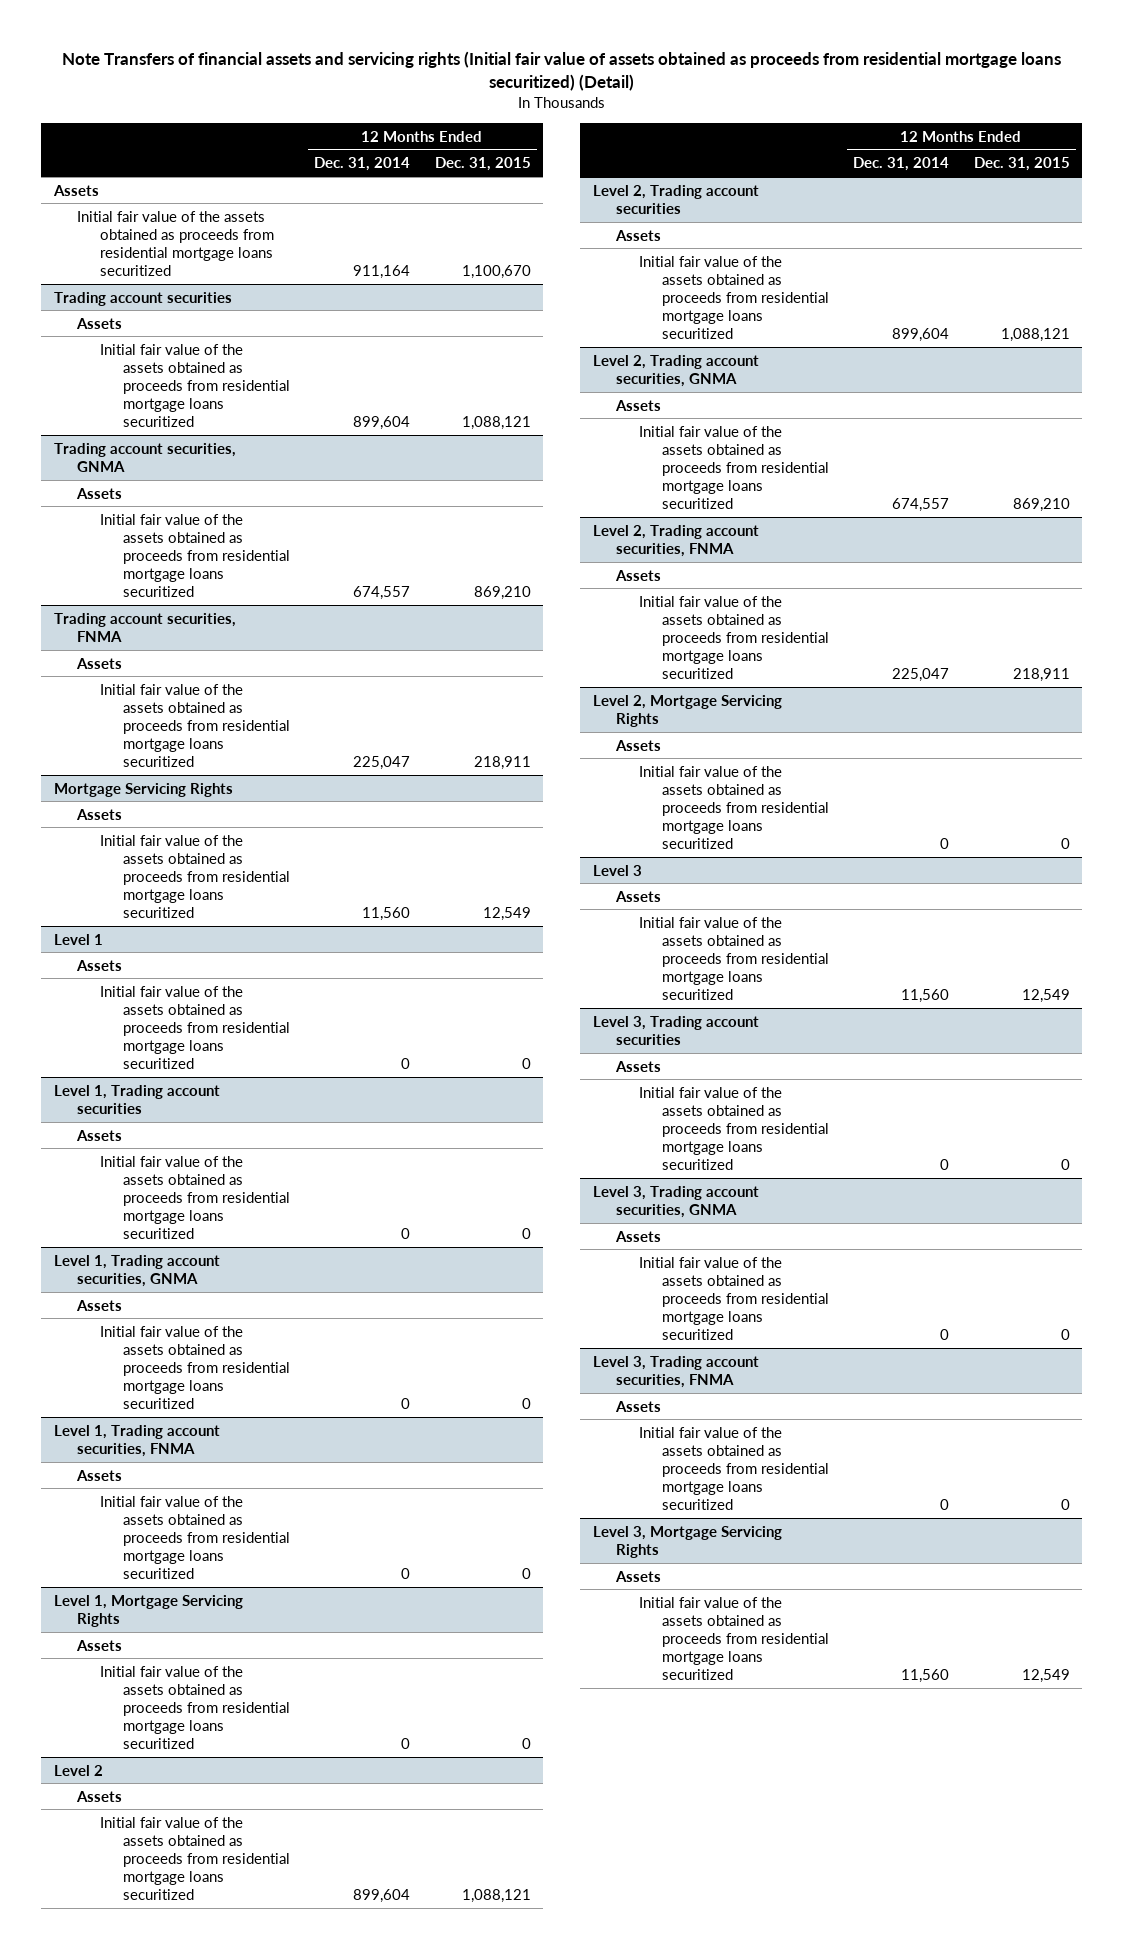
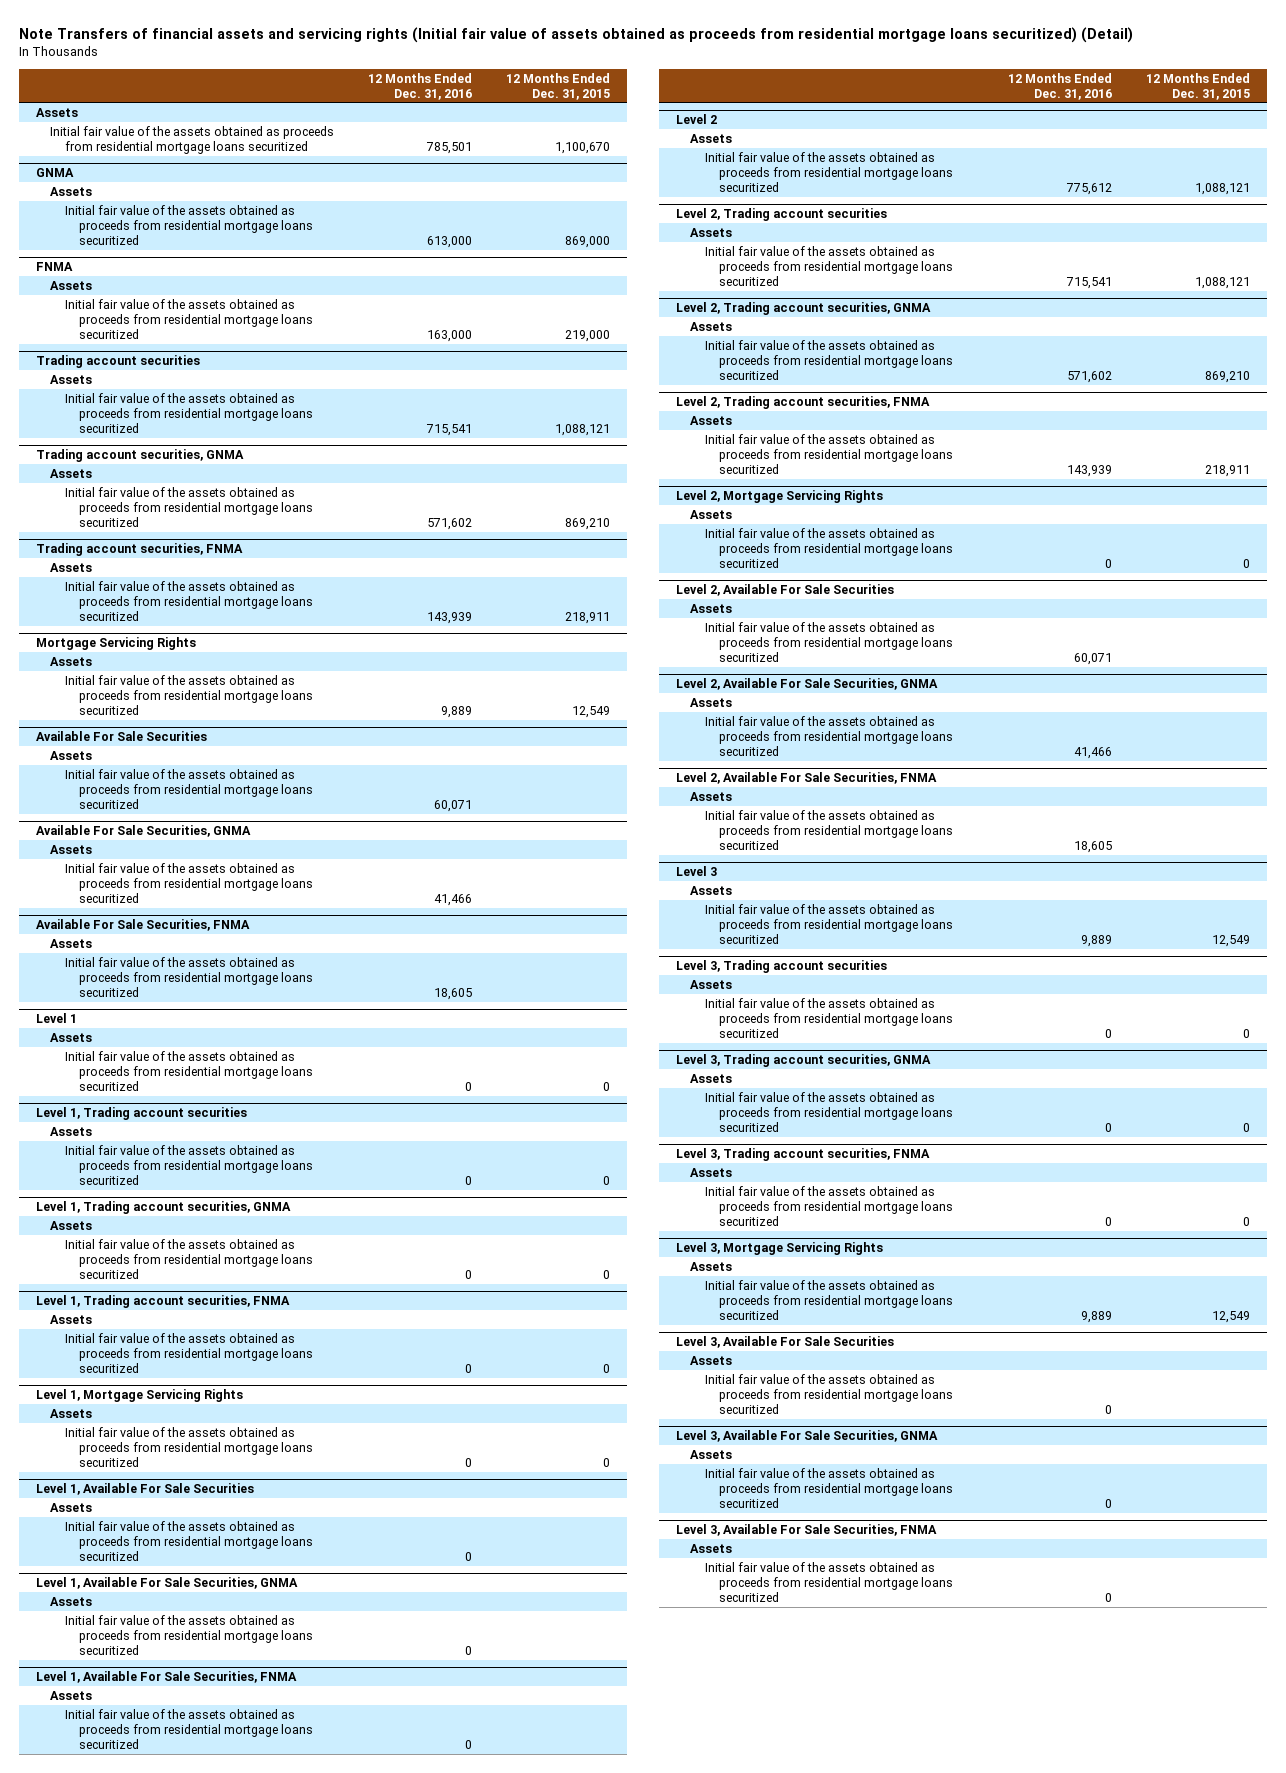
[314,157,411,172] Dec. 31, 2014 -> none
none -> [368,72,473,100] 12 Months Ended Dec. 31, 2016
none -> [36,168,75,178] GNMA
none -> [50,186,93,196] Assets
none -> [64,204,314,245] Initial fair value of the assets obtained as proceeds from residential mortgage loans securitized
none -> [36,262,74,272] FNMA
none -> [50,280,93,290] Assets
none -> [64,298,314,339] Initial fair value of the assets obtained as proceeds from residential mortgage loans securitized
none -> [36,731,208,742] Available For Sale Securities
none -> [50,750,93,760] Assets
none -> [64,768,314,809] Initial fair value of the assets obtained as proceeds from residential mortgage loans securitized
none -> [36,825,252,838] Available For Sale Securities, GNMA
none -> [50,844,93,854] Assets
none -> [64,862,314,903] Initial fair value of the assets obtained as proceeds from residential mortgage loans securitized
none -> [36,919,251,932] Available For Sale Securities, FNMA
none -> [50,938,93,948] Assets
none -> [64,956,314,997] Initial fair value of the assets obtained as proceeds from residential mortgage loans securitized
none -> [36,1483,255,1496] Level 1, Available For Sale Securities
none -> [50,1502,93,1512] Assets
none -> [64,1520,314,1561] Initial fair value of the assets obtained as proceeds from residential mortgage loans securitized
none -> [36,1577,299,1590] Level 1, Available For Sale Securities, GNMA
none -> [50,1596,93,1606] Assets
none -> [64,1614,314,1655] Initial fair value of the assets obtained as proceeds from residential mortgage loans securitized
none -> [36,1671,298,1684] Level 1, Available For Sale Securities, FNMA
none -> [50,1690,93,1700] Assets
none -> [64,1708,314,1749] Initial fair value of the assets obtained as proceeds from residential mortgage loans securitized
none -> [675,584,894,597] Level 2, Available For Sale Securities
none -> [690,603,733,613] Assets
none -> [704,621,954,662] Initial fair value of the assets obtained as proceeds from residential mortgage loans securitized
none -> [675,678,938,691] Level 2, Available For Sale Securities, GNMA
none -> [690,697,733,707] Assets
none -> [704,715,954,756] Initial fair value of the assets obtained as proceeds from residential mortgage loans securitized
none -> [675,772,937,785] Level 2, Available For Sale Securities, FNMA
none -> [690,791,733,801] Assets
none -> [704,809,954,850] Initial fair value of the assets obtained as proceeds from residential mortgage loans securitized
none -> [675,1336,894,1349] Level 3, Available For Sale Securities
none -> [690,1355,733,1365] Assets
none -> [704,1373,954,1414] Initial fair value of the assets obtained as proceeds from residential mortgage loans securitized
none -> [675,1430,938,1443] Level 3, Available For Sale Securities, GNMA
none -> [690,1449,733,1459] Assets
none -> [704,1467,954,1508] Initial fair value of the assets obtained as proceeds from residential mortgage loans securitized
none -> [675,1524,937,1537] Level 3, Available For Sale Securities, FNMA
none -> [690,1543,733,1553] Assets
none -> [704,1561,954,1602] Initial fair value of the assets obtained as proceeds from residential mortgage loans securitized

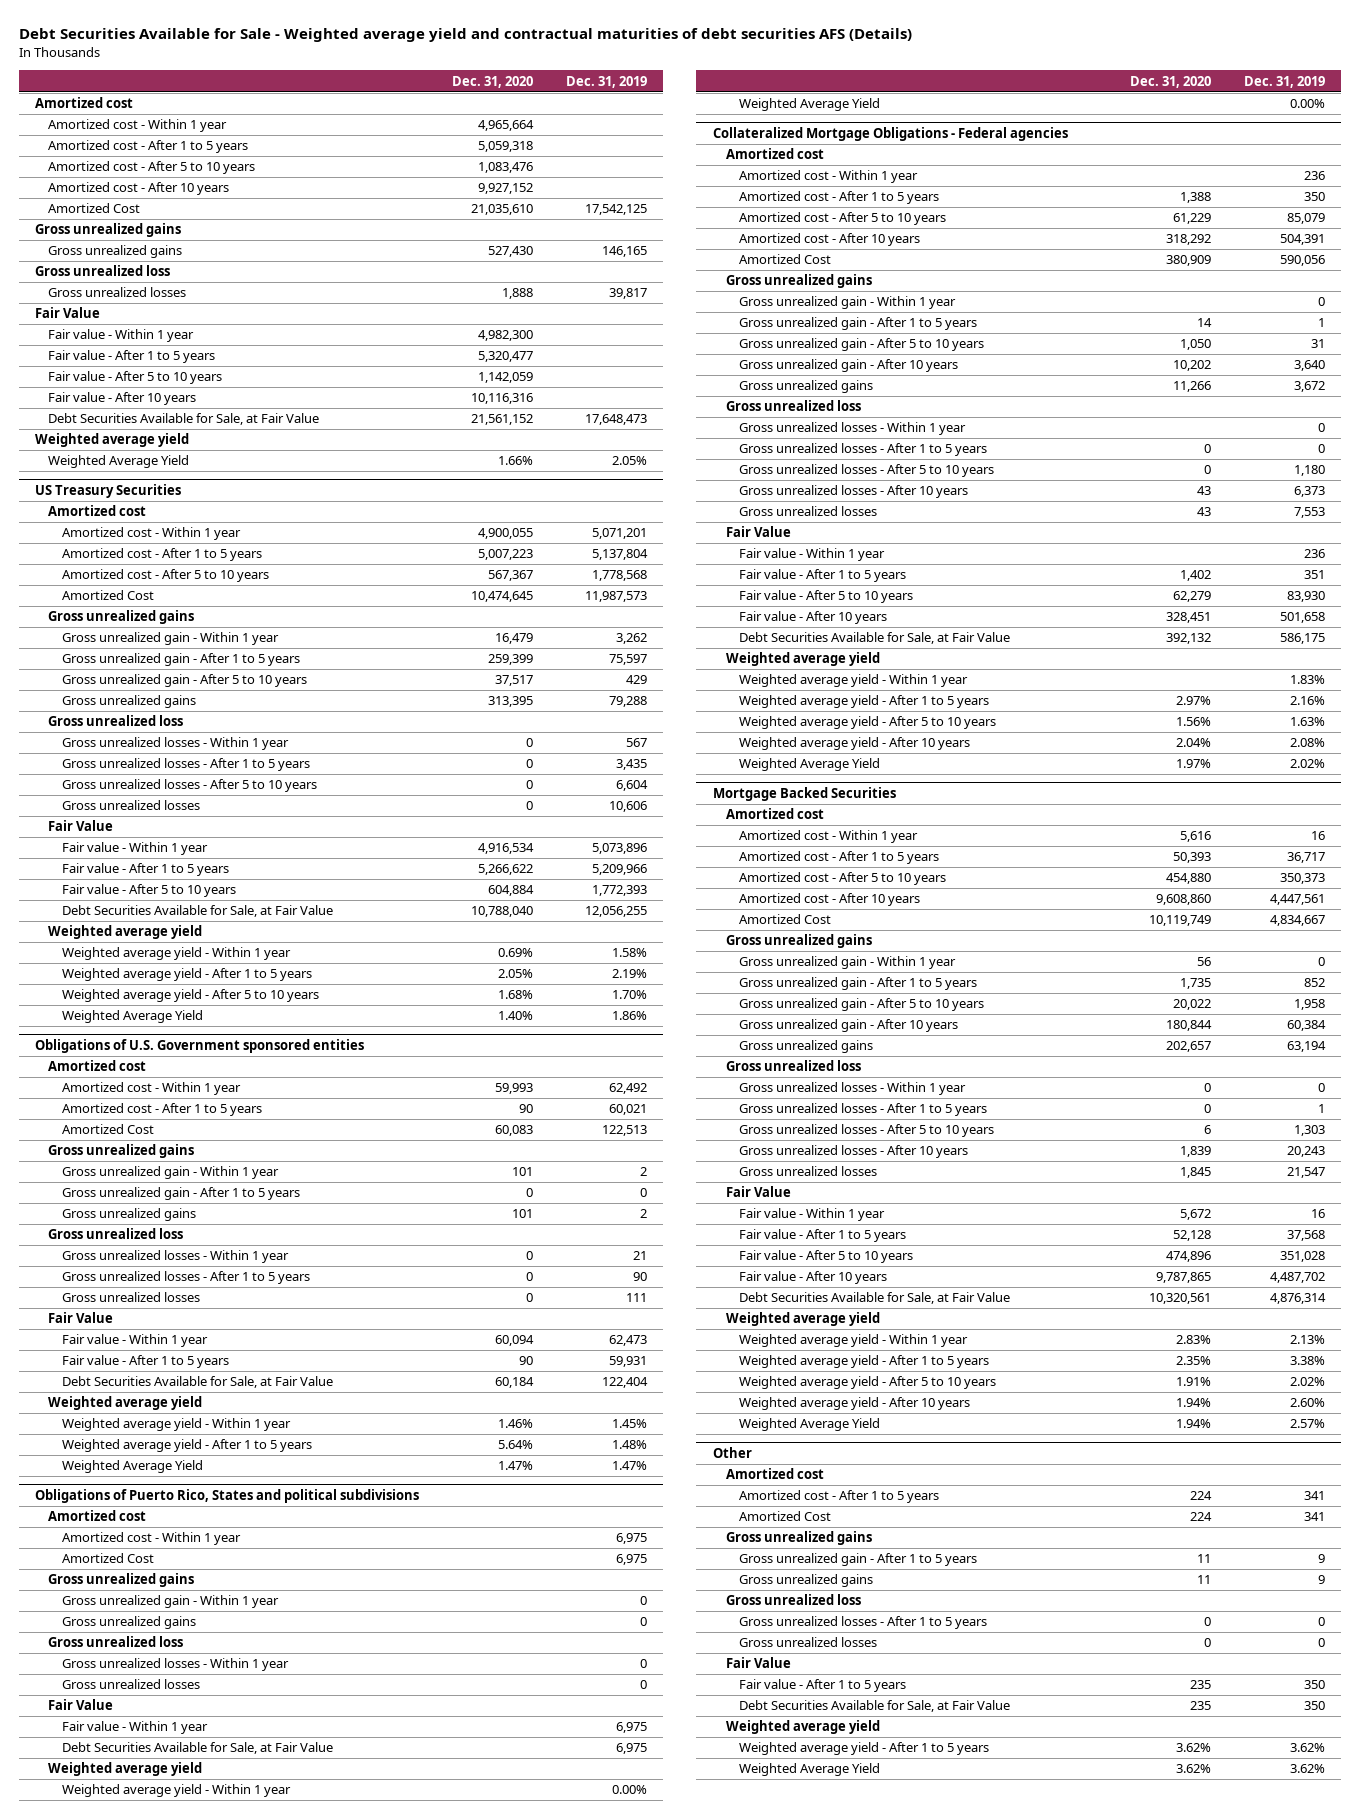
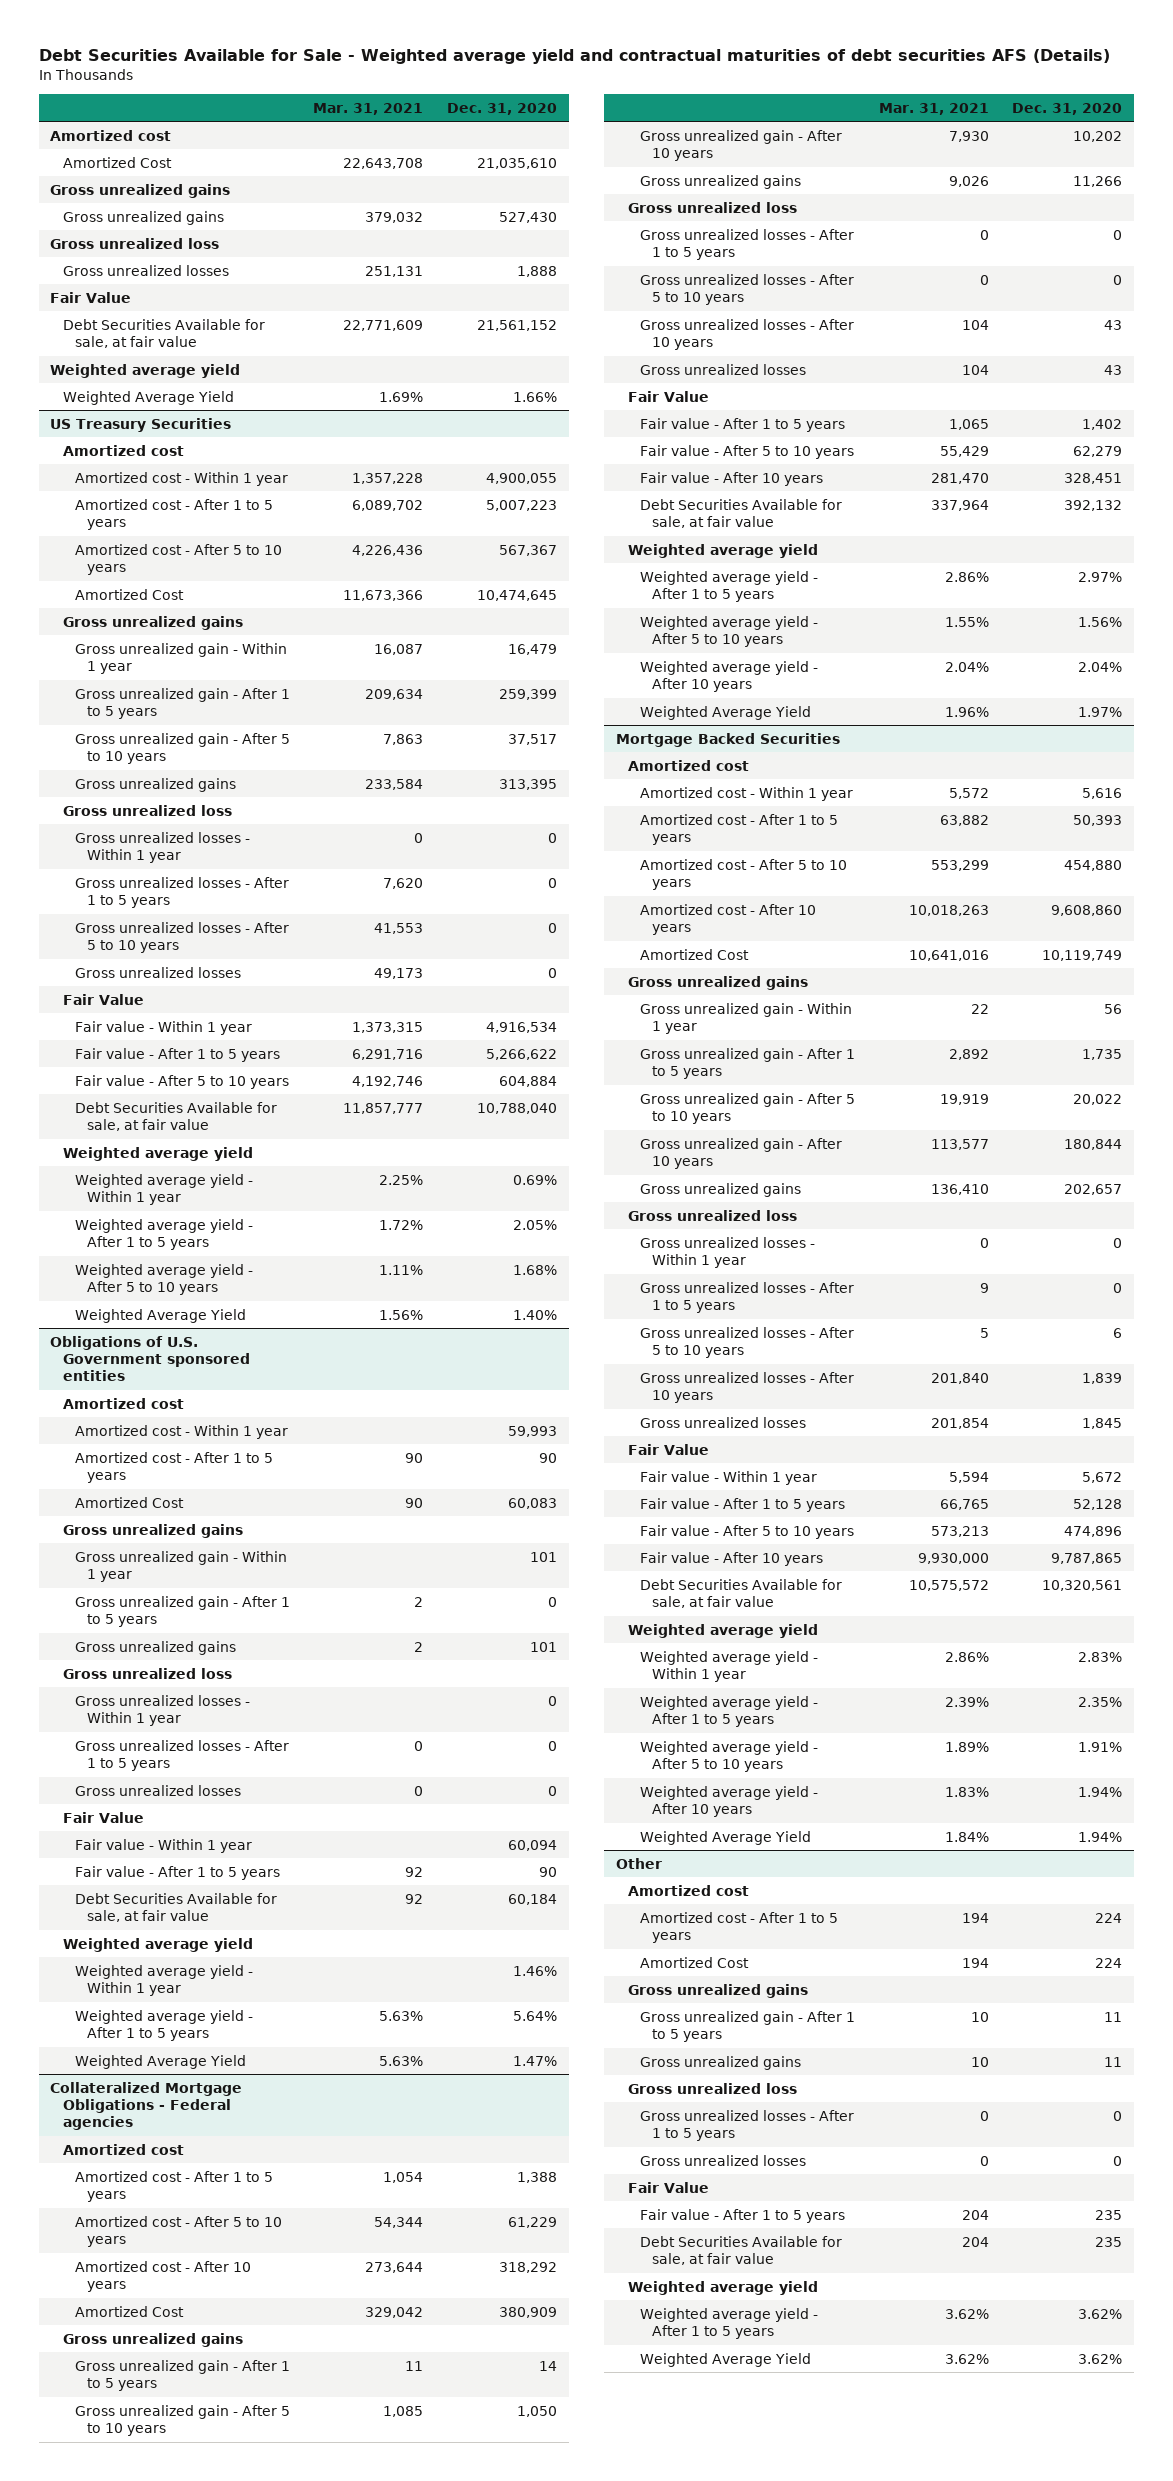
[566,75,648,88] Dec. 31, 2019 -> none
none -> [313,102,424,115] Mar. 31, 2021
[48,119,228,133] Amortized cost - Within 1 year -> none
[48,140,249,154] Amortized cost - After 1 to 5 years -> none
[48,161,256,175] Amortized cost - After 5 to 10 years -> none
[48,182,230,196] Amortized cost - After 10 years -> none
[48,329,195,343] Fair value - Within 1 year -> none
[48,350,216,364] Fair value - After 1 to 5 years -> none
[48,371,223,385] Fair value - After 5 to 10 years -> none
[48,392,197,406] Fair value - After 10 years -> none
[48,413,320,426] Debt Securities Available for Sale, at Fair Value -> [62,318,265,348] Debt Securities Available for sale, at fair value
[61,905,333,918] Debt Securities Available for Sale, at Fair Value -> [75,1101,278,1131] Debt Securities Available for sale, at fair value
[61,1376,333,1389] Debt Securities Available for Sale, at Fair Value -> [75,1892,278,1922] Debt Securities Available for sale, at fair value
[35,1488,420,1503] Obligations of Puerto Rico, States and political subdivisions -> none
[48,1510,147,1522] Amortized cost -> none
[61,1532,241,1546] Amortized cost - Within 1 year -> none
[61,1553,154,1564] Amortized Cost -> none
[48,1573,195,1588] Gross unrealized gains -> none
[61,1595,279,1609] Gross unrealized gain - Within 1 year -> none
[61,1616,196,1630] Gross unrealized gains -> none
[48,1636,184,1648] Gross unrealized loss -> none
[61,1658,289,1672] Gross unrealized losses - Within 1 year -> none
[61,1679,200,1690] Gross unrealized losses -> none
[48,1699,114,1711] Fair Value -> none
[61,1721,208,1735] Fair value - Within 1 year -> none
[61,1742,333,1755] Debt Securities Available for Sale, at Fair Value -> none
[48,1762,203,1777] Weighted average yield -> none
[61,1784,291,1798] Weighted average yield - Within 1 year -> none
[739,98,881,112] Weighted Average Yield -> none
[739,170,919,184] Amortized cost - Within 1 year -> none
[739,296,957,310] Gross unrealized gain - Within 1 year -> none
[739,422,967,436] Gross unrealized losses - Within 1 year -> none
[739,548,886,562] Fair value - Within 1 year -> none
[739,632,1011,645] Debt Securities Available for Sale, at Fair Value -> [640,498,843,528] Debt Securities Available for sale, at fair value
[739,674,969,688] Weighted average yield - Within 1 year -> none
[739,1292,1011,1305] Debt Securities Available for Sale, at Fair Value -> [640,1578,843,1608] Debt Securities Available for sale, at fair value
[739,1700,1011,1713] Debt Securities Available for Sale, at Fair Value -> [640,2235,843,2265] Debt Securities Available for sale, at fair value

